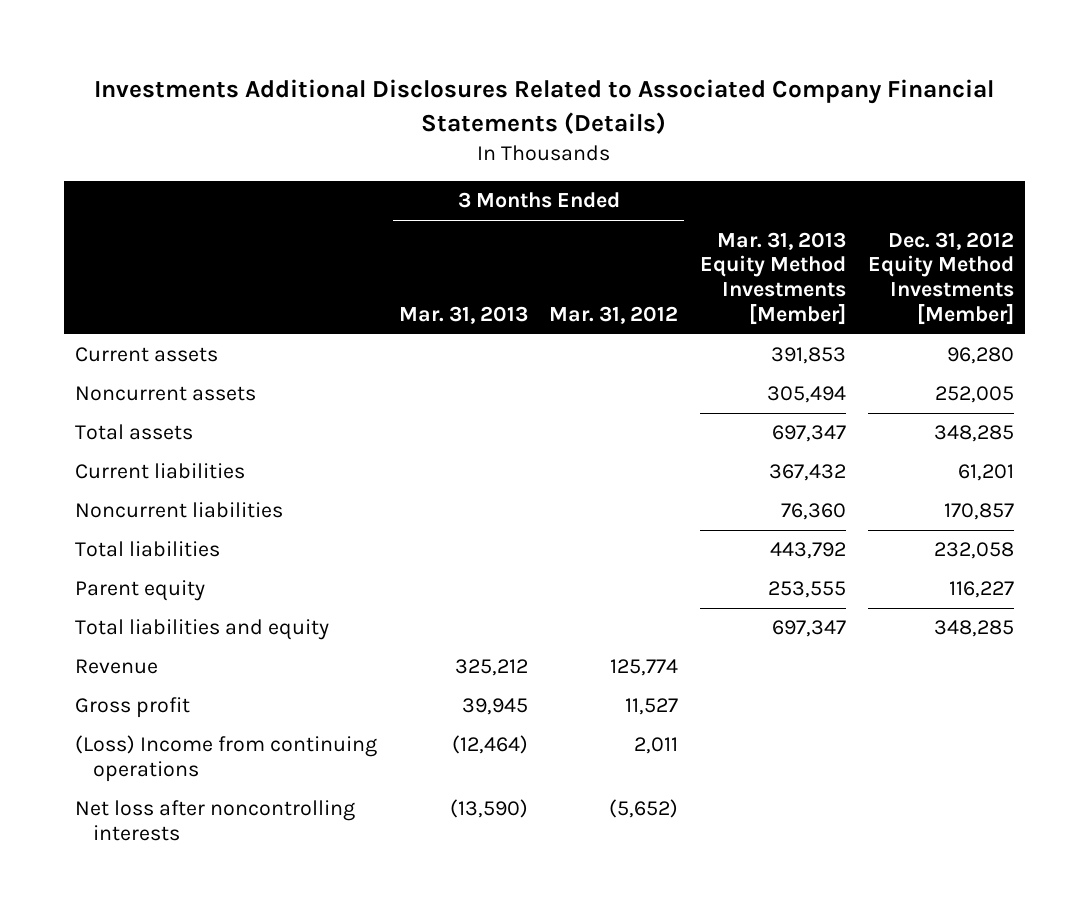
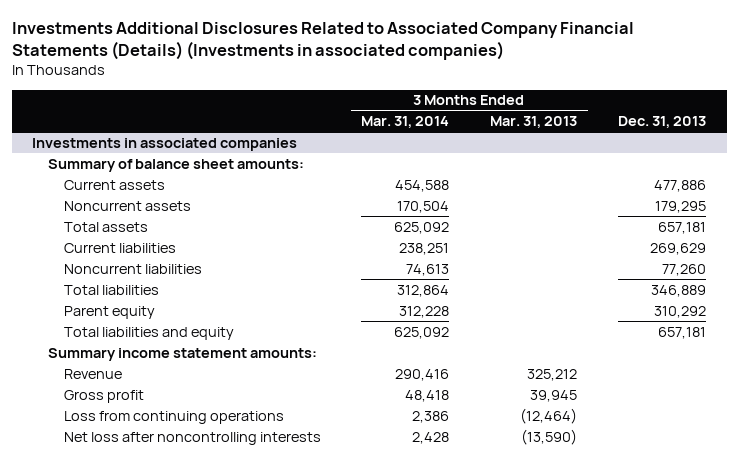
[94,79,995,134] Investments Additional Disclosures Related to Associated Company Financial Statements (Details) -> [11,21,634,61] Investments Additional Disclosures Related to Associated Company Financial Statements (Details) (Investments in associated companies)
[549,306,679,325] Mar. 31, 2012 -> none
[700,231,847,326] Mar. 31, 2013 Equity Method Investments [Member] -> none
[867,231,1014,326] Dec. 31, 2012 Equity Method Investments [Member] -> none
none -> [361,115,450,128] Mar. 31, 2014
none -> [618,115,707,128] Dec. 31, 2013
none -> [32,137,298,151] Investments in associated companies
none -> [47,158,304,172] Summary of balance sheet amounts:
none -> [47,347,317,361] Summary income statement amounts:
[75,735,378,783] (Loss) Income from continuing operations -> [63,410,284,424] Loss from continuing operations

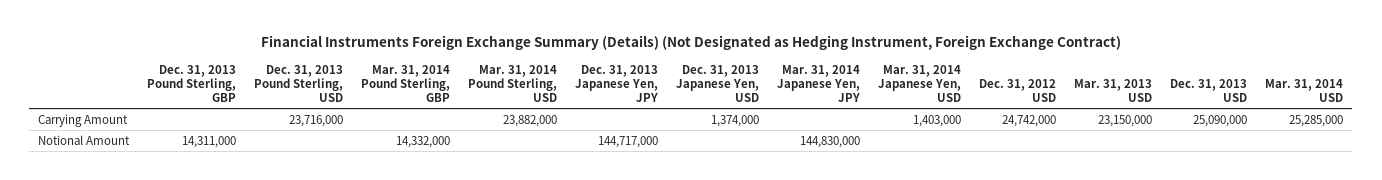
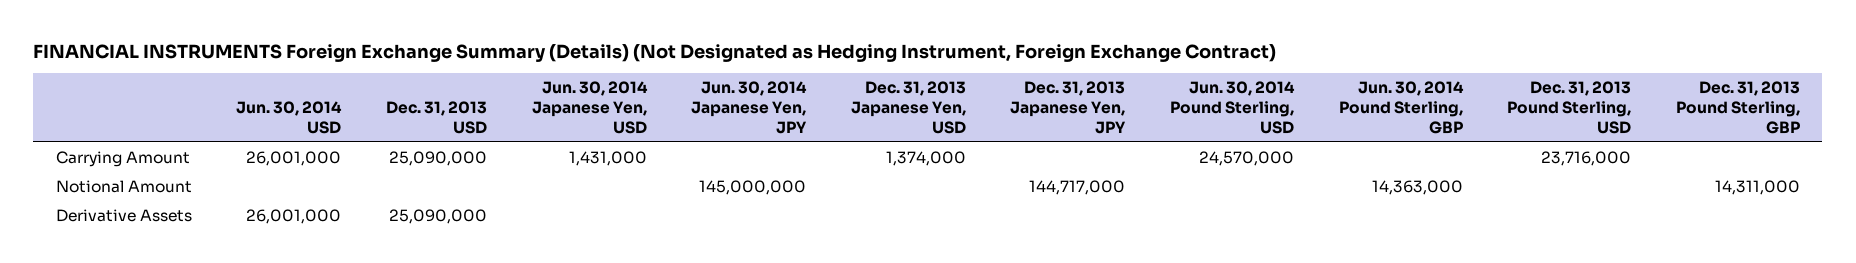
[260,35,1121,51] Financial Instruments Foreign Exchange Summary (Details) (Not Designated as Hedging Instrument, Foreign Exchange Contract) -> [33,43,1277,62] FINANCIAL INSTRUMENTS Foreign Exchange Summary (Details) (Not Designated as Hedging Instrument, Foreign Exchange Contract)
[361,64,451,103] Mar. 31, 2014 Pound Sterling, GBP -> none
[468,64,558,103] Mar. 31, 2014 Pound Sterling, USD -> none
[777,64,861,103] Mar. 31, 2014 Japanese Yen, JPY -> none
[878,64,962,103] Mar. 31, 2014 Japanese Yen, USD -> none
[979,78,1057,103] Dec. 31, 2012 USD -> none
[1074,78,1153,103] Mar. 31, 2013 USD -> none
[1265,78,1344,103] Mar. 31, 2014 USD -> none
none -> [236,101,343,134] Jun. 30, 2014 USD
none -> [531,81,648,134] Jun. 30, 2014 Japanese Yen, USD
none -> [691,81,808,134] Jun. 30, 2014 Japanese Yen, JPY
none -> [1169,81,1295,134] Jun. 30, 2014 Pound Sterling, USD
none -> [1338,81,1464,134] Jun. 30, 2014 Pound Sterling, GBP
none -> [55,209,192,223] Derivative Assets

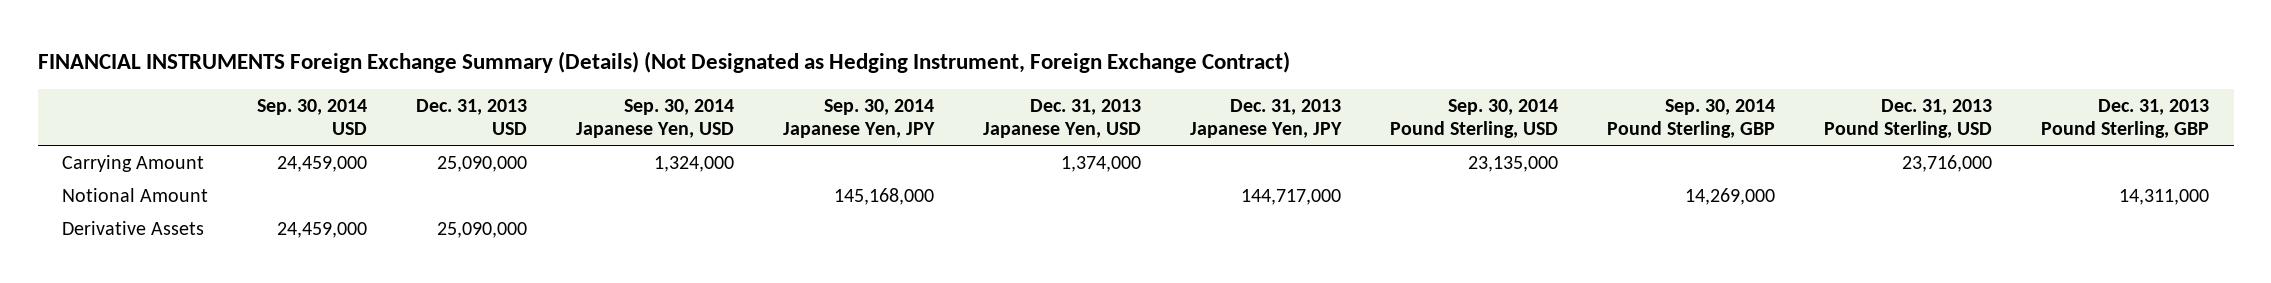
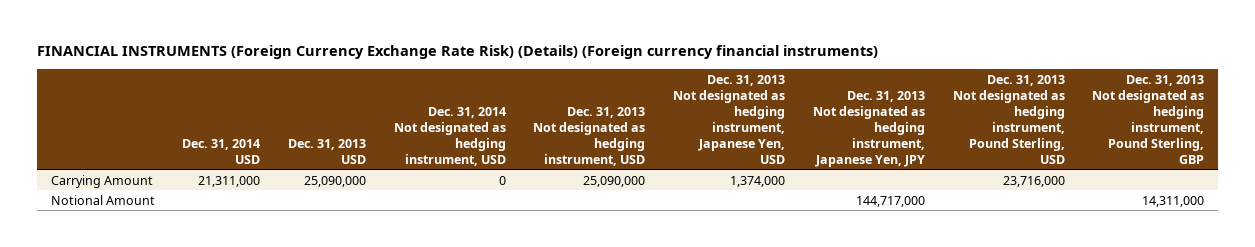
[37,50,1290,73] FINANCIAL INSTRUMENTS Foreign Exchange Summary (Details) (Not Designated as Hedging Instrument, Foreign Exchange Contract) -> [36,45,878,60] FINANCIAL INSTRUMENTS (Foreign Currency Exchange Rate Risk) (Details) (Foreign currency financial instruments)
[257,98,368,136] Sep. 30, 2014 USD -> none
[576,98,735,139] Sep. 30, 2014 Japanese Yen, USD -> none
[783,98,936,139] Sep. 30, 2014 Japanese Yen, JPY -> none
[983,98,1142,139] Dec. 31, 2013 Japanese Yen, USD -> none
[1190,98,1343,139] Dec. 31, 2013 Japanese Yen, JPY -> none
[1390,98,1559,139] Sep. 30, 2014 Pound Sterling, USD -> none
[1607,98,1776,139] Sep. 30, 2014 Pound Sterling, GBP -> none
[1824,98,1993,139] Dec. 31, 2013 Pound Sterling, USD -> none
[2041,98,2210,139] Dec. 31, 2013 Pound Sterling, GBP -> none
none -> [182,138,261,164] Dec. 31, 2014 USD
none -> [393,106,506,166] Dec. 31, 2014 Not designated as hedging instrument, USD
none -> [533,106,646,166] Dec. 31, 2013 Not designated as hedging instrument, USD
none -> [673,74,786,164] Dec. 31, 2013 Not designated as hedging instrument, Japanese Yen, USD
none -> [812,90,925,167] Dec. 31, 2013 Not designated as hedging instrument, Japanese Yen, JPY
none -> [952,74,1065,164] Dec. 31, 2013 Not designated as hedging instrument, Pound Sterling, USD
none -> [1092,74,1205,164] Dec. 31, 2013 Not designated as hedging instrument, Pound Sterling, GBP
[62,220,205,235] Derivative Assets -> none

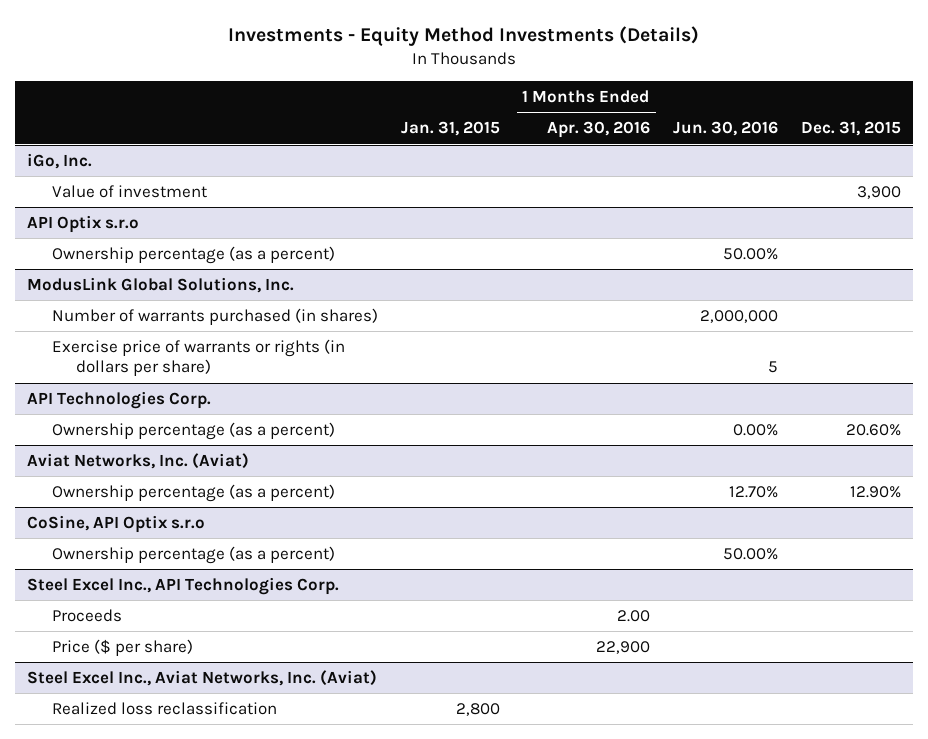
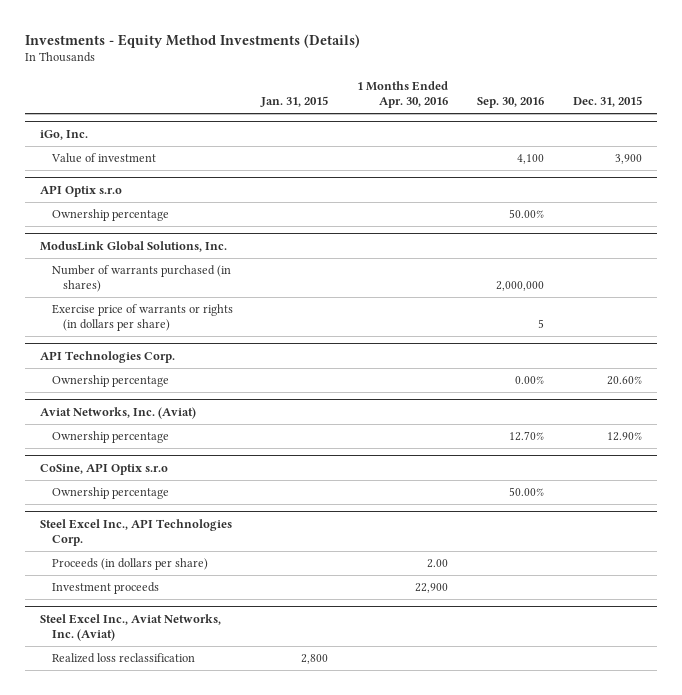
[672,121,778,137] Jun. 30, 2016 -> none
none -> [477,97,545,109] Sep. 30, 2016
[51,246,335,265] Ownership percentage (as a percent) -> [51,208,169,221] Ownership percentage
[51,422,335,441] Ownership percentage (as a percent) -> [51,374,169,387] Ownership percentage
[51,484,335,503] Ownership percentage (as a percent) -> [51,430,169,443] Ownership percentage
[51,546,335,565] Ownership percentage (as a percent) -> [51,486,169,499] Ownership percentage
[51,609,122,623] Proceeds -> [51,557,208,570] Proceeds (in dollars per share)
[51,639,193,657] Price ($ per share) -> [51,581,159,594] Investment proceeds

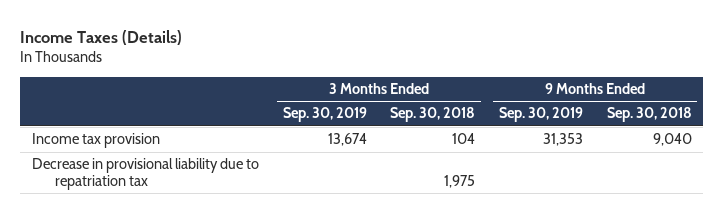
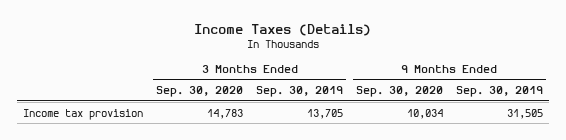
[390,107,476,123] Sep. 30, 2018 -> none
[606,107,692,123] Sep. 30, 2018 -> none
none -> [156,86,244,98] Sep. 30, 2020
none -> [355,86,443,98] Sep. 30, 2020
[31,158,259,191] Decrease in provisional liability due to repatriation tax -> none
[327,133,367,147] 13,674 -> [307,108,344,119] 13,705
[542,133,583,147] 31,353 -> [506,108,543,119] 31,505

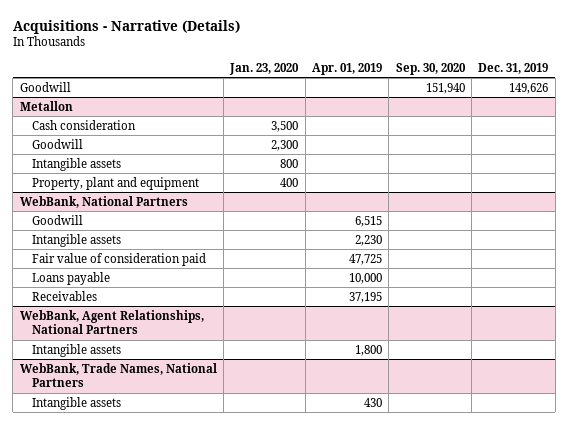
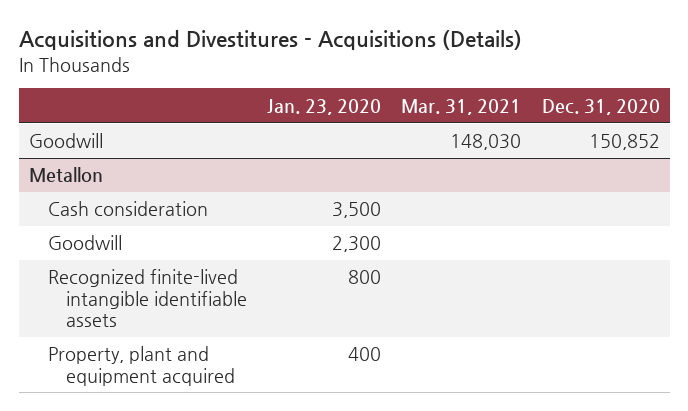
[12,19,240,34] Acquisitions - Narrative (Details) -> [18,30,522,51] Acquisitions and Divestitures - Acquisitions (Details)
[312,62,383,75] Apr. 01, 2019 -> none
[395,62,466,75] Sep. 30, 2020 -> none
[478,62,549,74] Dec. 31, 2019 -> none
none -> [401,98,522,115] Mar. 31, 2021
none -> [541,98,660,115] Dec. 31, 2020
[19,195,188,208] WebBank, National Partners -> none
[31,214,83,225] Goodwill -> none
[31,233,121,247] Intangible assets -> none
[31,252,206,266] Fair value of consideration paid -> none
[31,271,110,285] Loans payable -> none
[31,290,97,301] Receivables -> none
[19,309,204,335] WebBank, Agent Relationships, National Partners -> none
[31,343,121,357] Intangible assets -> none
[19,362,217,388] WebBank, Trade Names, National Partners -> none
[31,396,121,410] Intangible assets -> none
[31,157,121,171] Intangible assets -> [47,269,248,327] Recognized finite-lived intangible identifiable assets
[31,176,199,190] Property, plant and equipment -> [47,346,236,386] Property, plant and equipment acquired

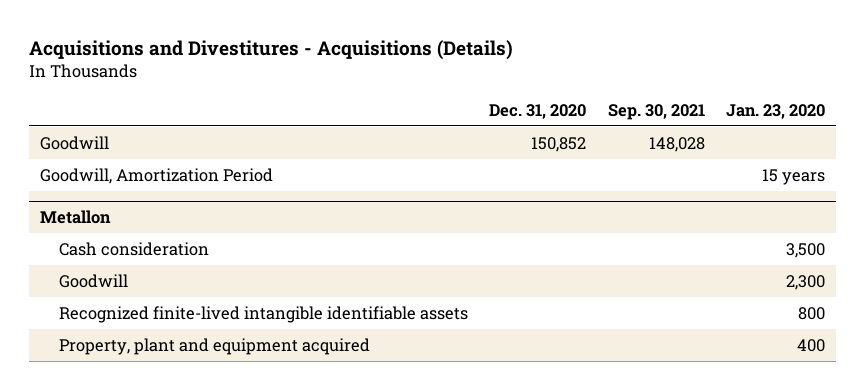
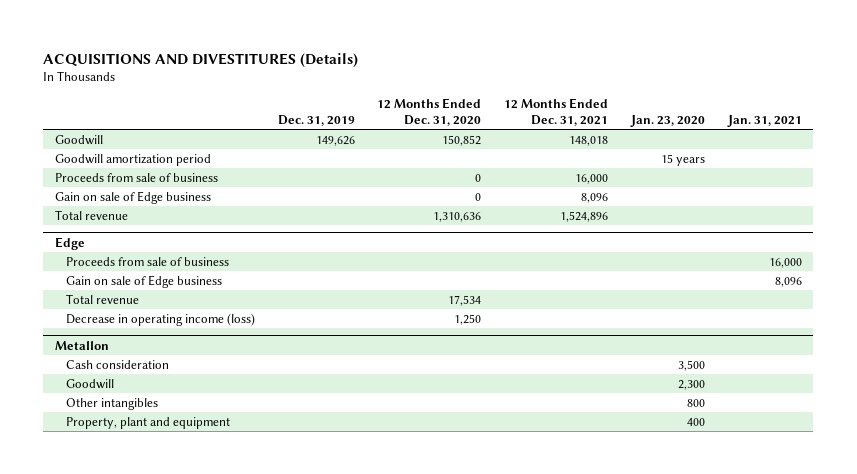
[28,39,513,60] Acquisitions and Divestitures - Acquisitions (Details) -> [43,52,359,68] ACQUISITIONS AND DIVESTITURES (Details)
[489,103,587,119] Dec. 31, 2020 -> none
[607,103,705,120] Sep. 30, 2021 -> none
none -> [277,114,355,126] Dec. 31, 2019
none -> [377,98,482,126] 12 Months Ended Dec. 31, 2020
none -> [504,98,609,126] 12 Months Ended Dec. 31, 2021
none -> [726,114,802,127] Jan. 31, 2021
[39,167,273,184] Goodwill, Amortization Period -> [54,153,211,166] Goodwill amortization period
none -> [54,172,218,182] Proceeds from sale of business
none -> [54,190,211,204] Gain on sale of Edge business
none -> [54,209,128,220] Total revenue
none -> [54,236,85,250] Edge
none -> [65,256,229,266] Proceeds from sale of business
none -> [65,274,222,288] Gain on sale of Edge business
none -> [65,293,139,304] Total revenue
none -> [65,312,255,326] Decrease in operating income (loss)
[58,305,468,323] Recognized finite-lived intangible identifiable assets -> [65,397,158,410] Other intangibles
[58,337,370,355] Property, plant and equipment acquired -> [65,416,230,429] Property, plant and equipment

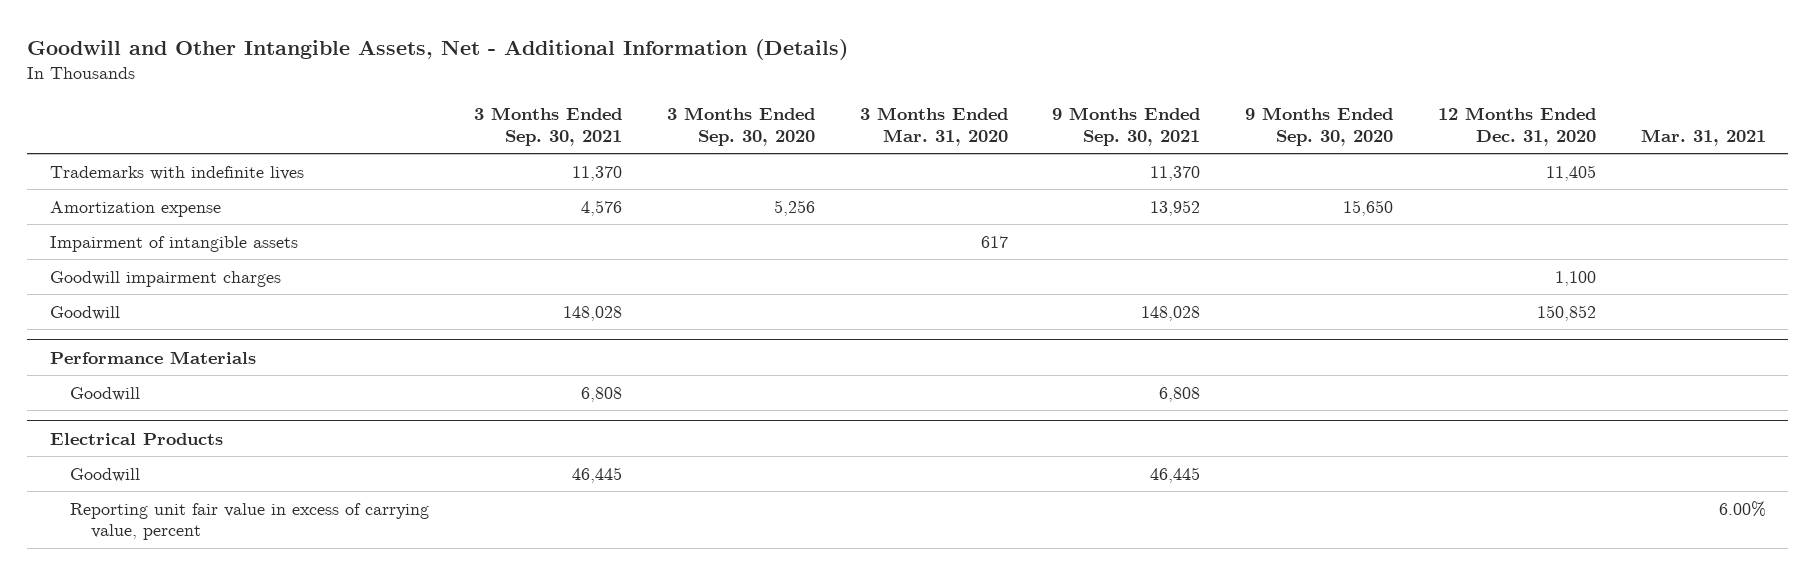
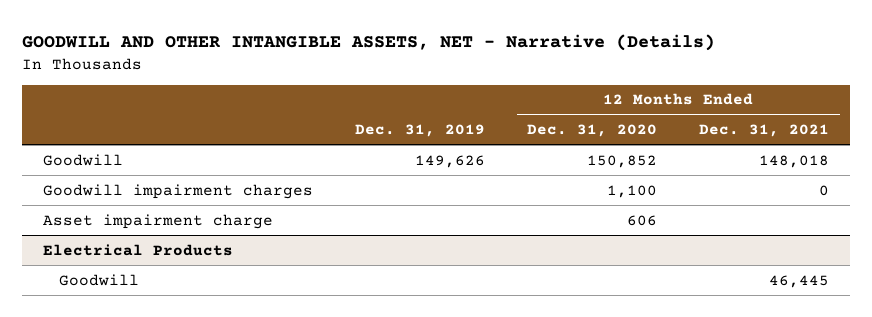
[27,38,849,60] Goodwill and Other Intangible Assets, Net - Additional Information (Details) -> [22,34,716,52] GOODWILL AND OTHER INTANGIBLE ASSETS, NET - Narrative (Details)
[474,107,623,146] 3 Months Ended Sep. 30, 2021 -> none
[666,107,815,146] 3 Months Ended Sep. 30, 2020 -> none
[859,107,1008,146] 3 Months Ended Mar. 31, 2020 -> none
[1052,107,1201,146] 9 Months Ended Sep. 30, 2021 -> none
[1245,107,1394,146] 9 Months Ended Sep. 30, 2020 -> none
[1640,128,1766,146] Mar. 31, 2021 -> none
none -> [355,123,486,137] Dec. 31, 2019
none -> [699,123,830,137] Dec. 31, 2021
[49,165,304,180] Trademarks with indefinite lives -> none
[49,200,221,217] Amortization expense -> none
[49,235,298,252] Impairment of intangible assets -> none
[49,350,256,364] Performance Materials -> none
[70,386,141,401] Goodwill -> none
[49,270,281,287] Goodwill impairment charges -> [43,183,314,199] Goodwill impairment charges
none -> [43,213,274,229] Asset impairment charge
[70,502,430,541] Reporting unit fair value in excess of carrying value, percent -> none

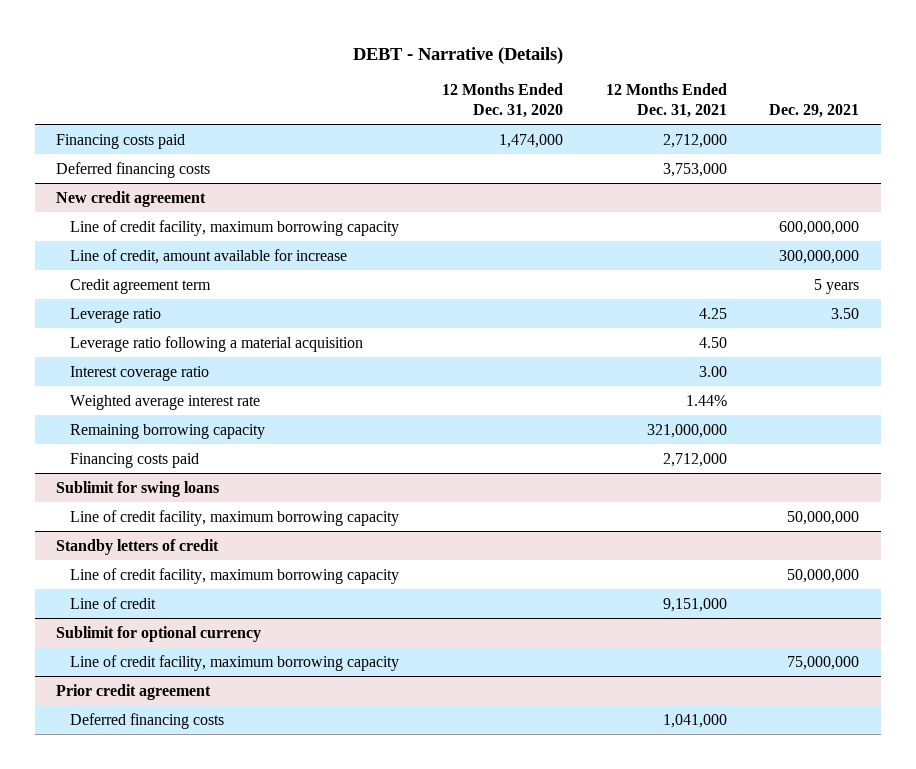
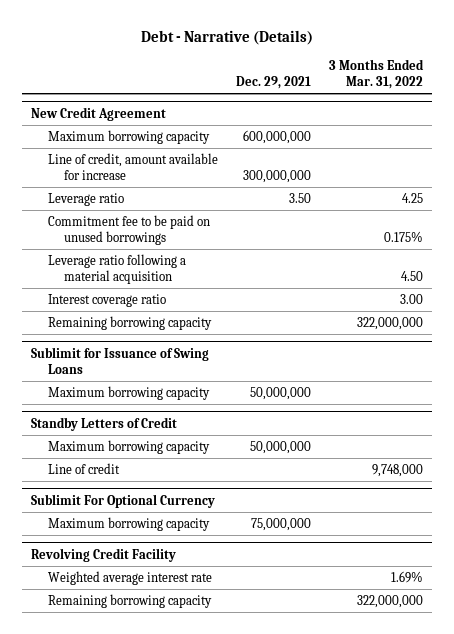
[352,46,563,64] DEBT - Narrative (Details) -> [141,29,314,45] Debt - Narrative (Details)
[442,83,564,118] 12 Months Ended Dec. 31, 2020 -> none
[605,83,727,118] 12 Months Ended Dec. 31, 2021 -> none
none -> [328,58,424,89] 3 Months Ended Mar. 31, 2022
[56,133,186,149] Financing costs paid -> none
[56,161,211,178] Deferred financing costs -> none
[56,190,207,207] New credit agreement -> [31,106,167,121] New Credit Agreement
[70,219,400,236] Line of credit facility, maximum borrowing capacity -> [47,129,210,144] Maximum borrowing capacity
[70,278,212,294] Credit agreement term -> none
none -> [47,214,210,245] Commitment fee to be paid on unused borrowings
[70,394,261,410] Weighted average interest rate -> none
[70,452,200,468] Financing costs paid -> none
[56,480,220,497] Sublimit for swing loans -> [31,346,210,374] Sublimit for Issuance of Swing Loans
[70,509,400,526] Line of credit facility, maximum borrowing capacity -> [47,385,210,400] Maximum borrowing capacity
[56,538,220,555] Standby letters of credit -> [31,416,178,431] Standby Letters of Credit
[70,567,400,584] Line of credit facility, maximum borrowing capacity -> [47,439,210,454] Maximum borrowing capacity
[56,683,212,700] Prior credit agreement -> none
[70,712,225,729] Deferred financing costs -> none
[56,625,262,642] Sublimit for optional currency -> [31,493,216,508] Sublimit For Optional Currency
[70,654,400,671] Line of credit facility, maximum borrowing capacity -> [47,516,210,531] Maximum borrowing capacity
none -> [31,547,177,562] Revolving Credit Facility
none -> [47,570,212,585] Weighted average interest rate
none -> [47,593,212,608] Remaining borrowing capacity

